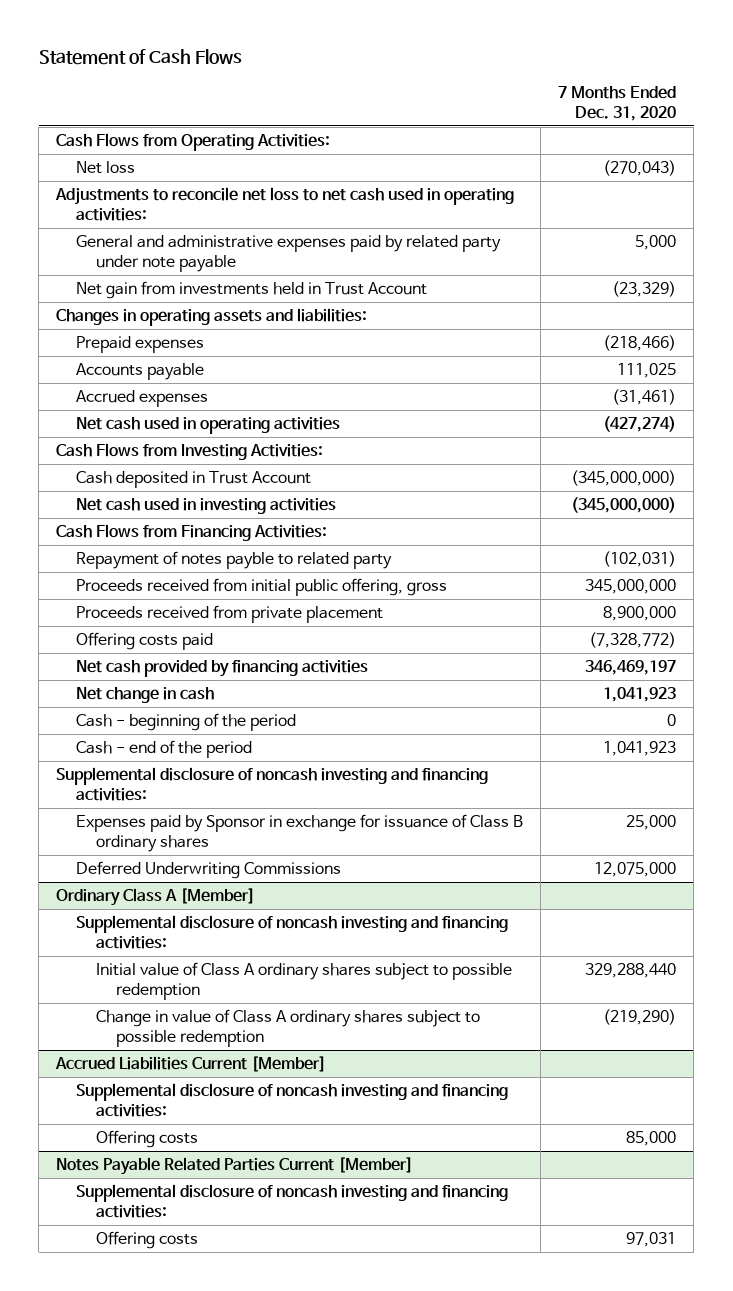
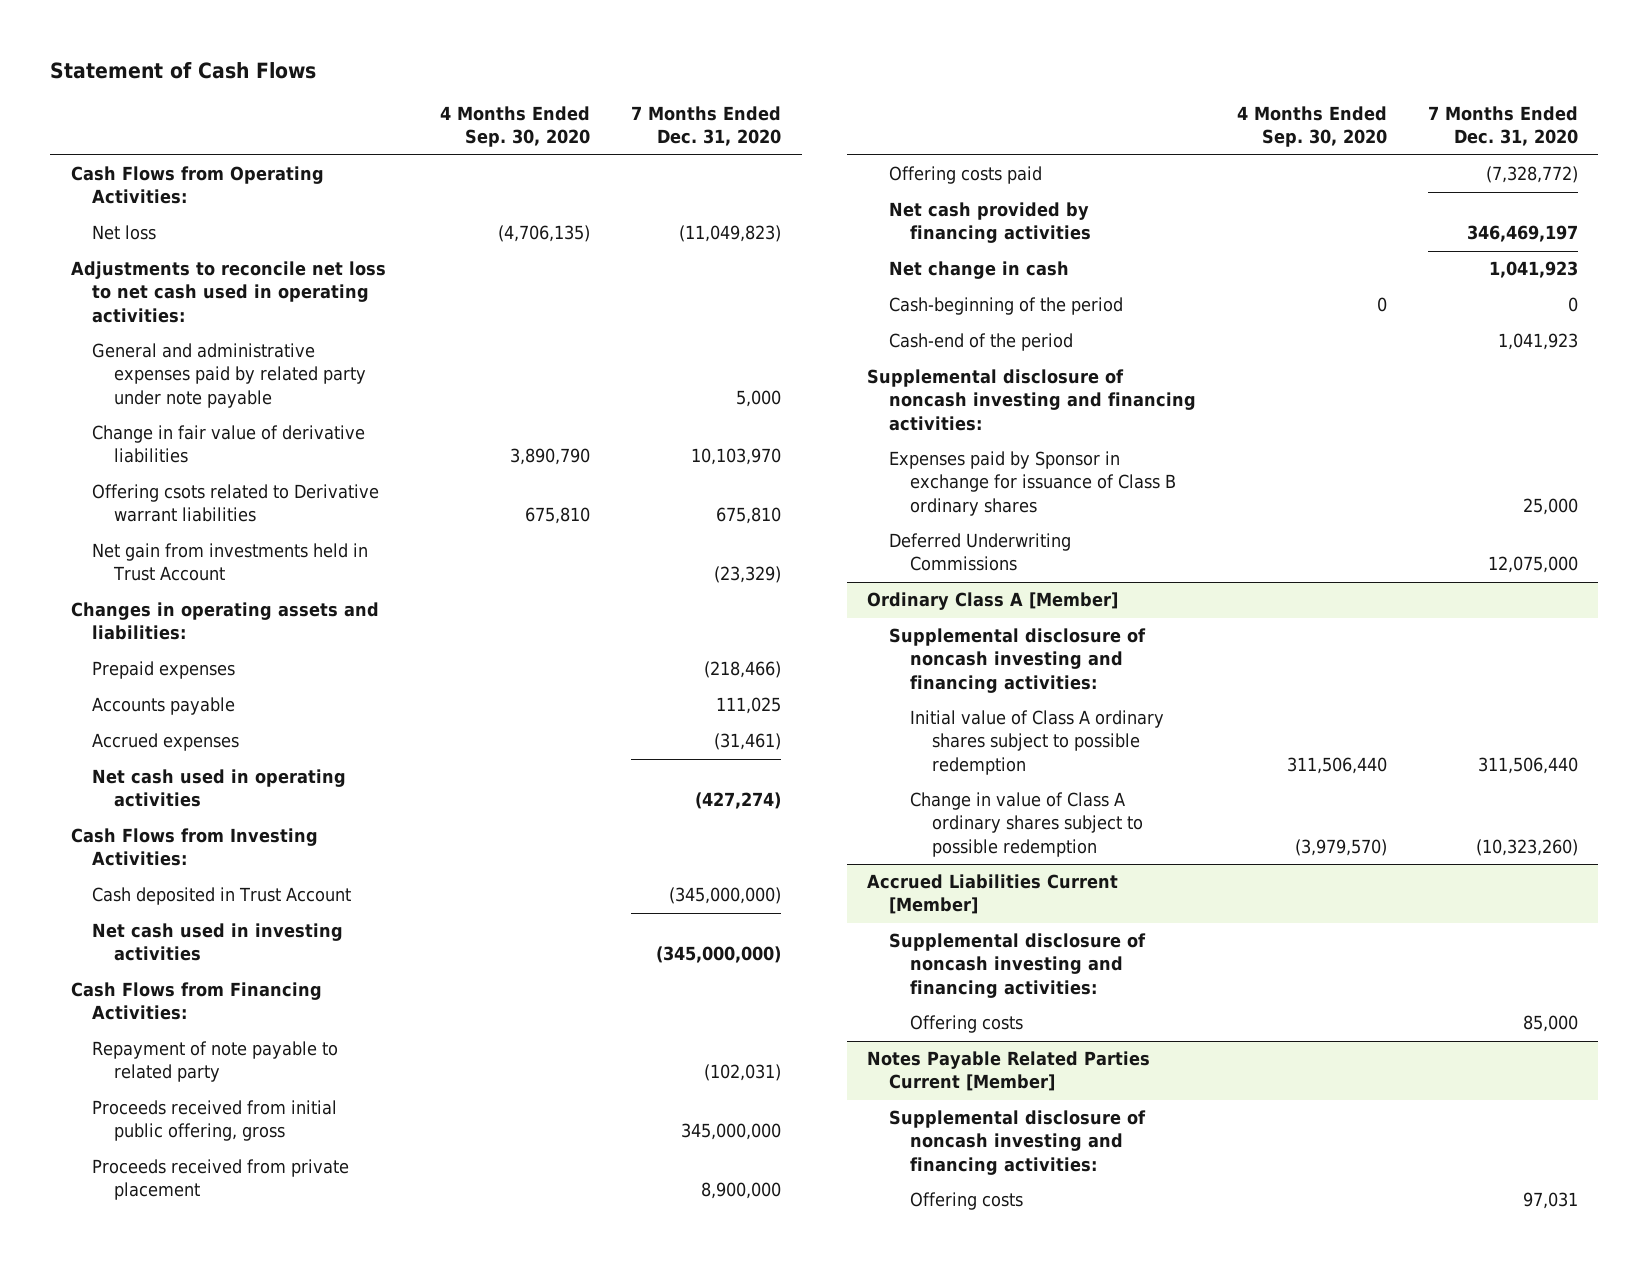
none -> [440,106,591,148] 4 Months Ended Sep. 30, 2020
[603,160,677,177] (270,043) -> [679,225,782,243] (11,049,823)
none -> [92,425,366,464] Change in fair value of derivative liabilities
none -> [92,484,380,523] Offering csots related to Derivative warrant liabilities
[76,551,393,570] Repayment of notes payble to related party -> [92,1041,339,1083] Repayment of note payable to related party
[76,713,297,732] Cash - beginning of the period -> [888,297,1123,316] Cash-beginning of the period
[76,740,253,759] Cash - end of the period -> [888,333,1073,352] Cash-end of the period
[585,963,677,979] 329,288,440 -> [1477,756,1578,774] 311,506,440
[603,1009,677,1026] (219,290) -> [1475,838,1578,856] (10,323,260)

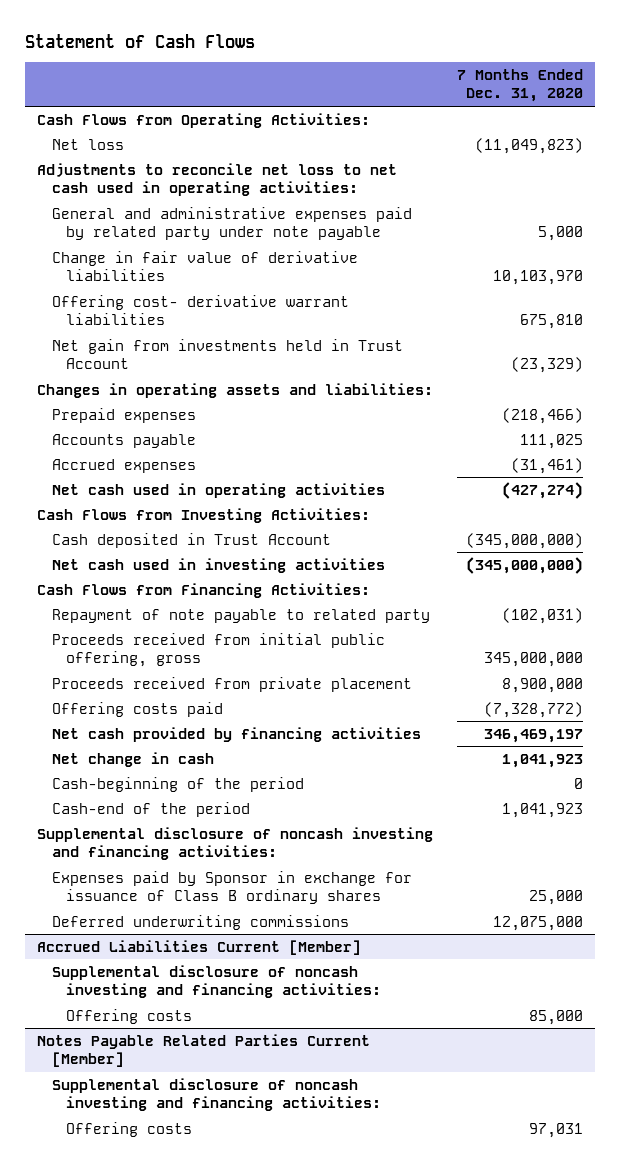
[440,106,591,148] 4 Months Ended Sep. 30, 2020 -> none
[92,484,380,523] Offering csots related to Derivative warrant liabilities -> [51,294,349,326] Offering cost- derivative warrant liabilities
[867,592,1119,611] Ordinary Class A [Member] -> none
[888,628,1146,693] Supplemental disclosure of noncash investing and financing activities: -> none
[910,710,1165,775] Initial value of Class A ordinary shares subject to possible redemption -> none
[910,792,1143,857] Change in value of Class A ordinary shares subject to possible redemption -> none
[888,533,1071,572] Deferred Underwriting Commissions -> [51,914,349,930] Deferred underwriting commissions

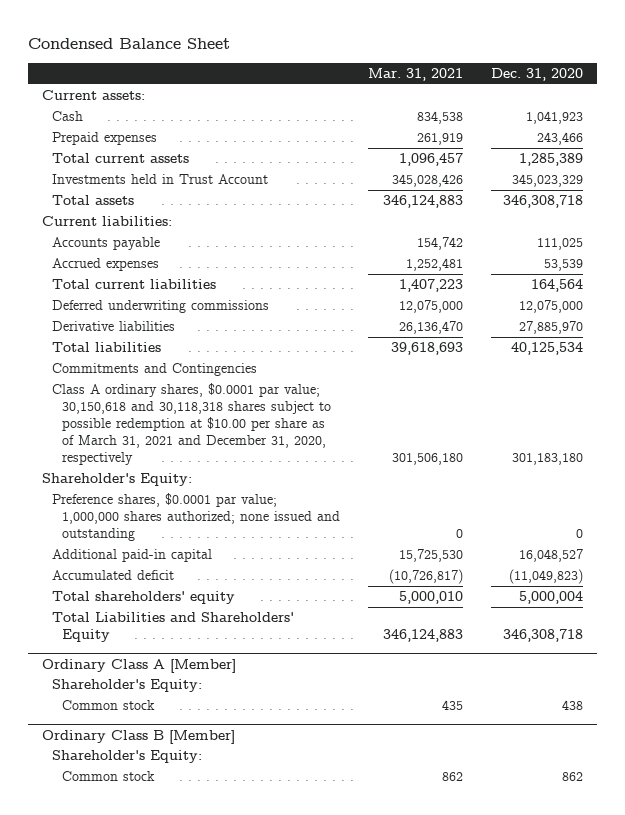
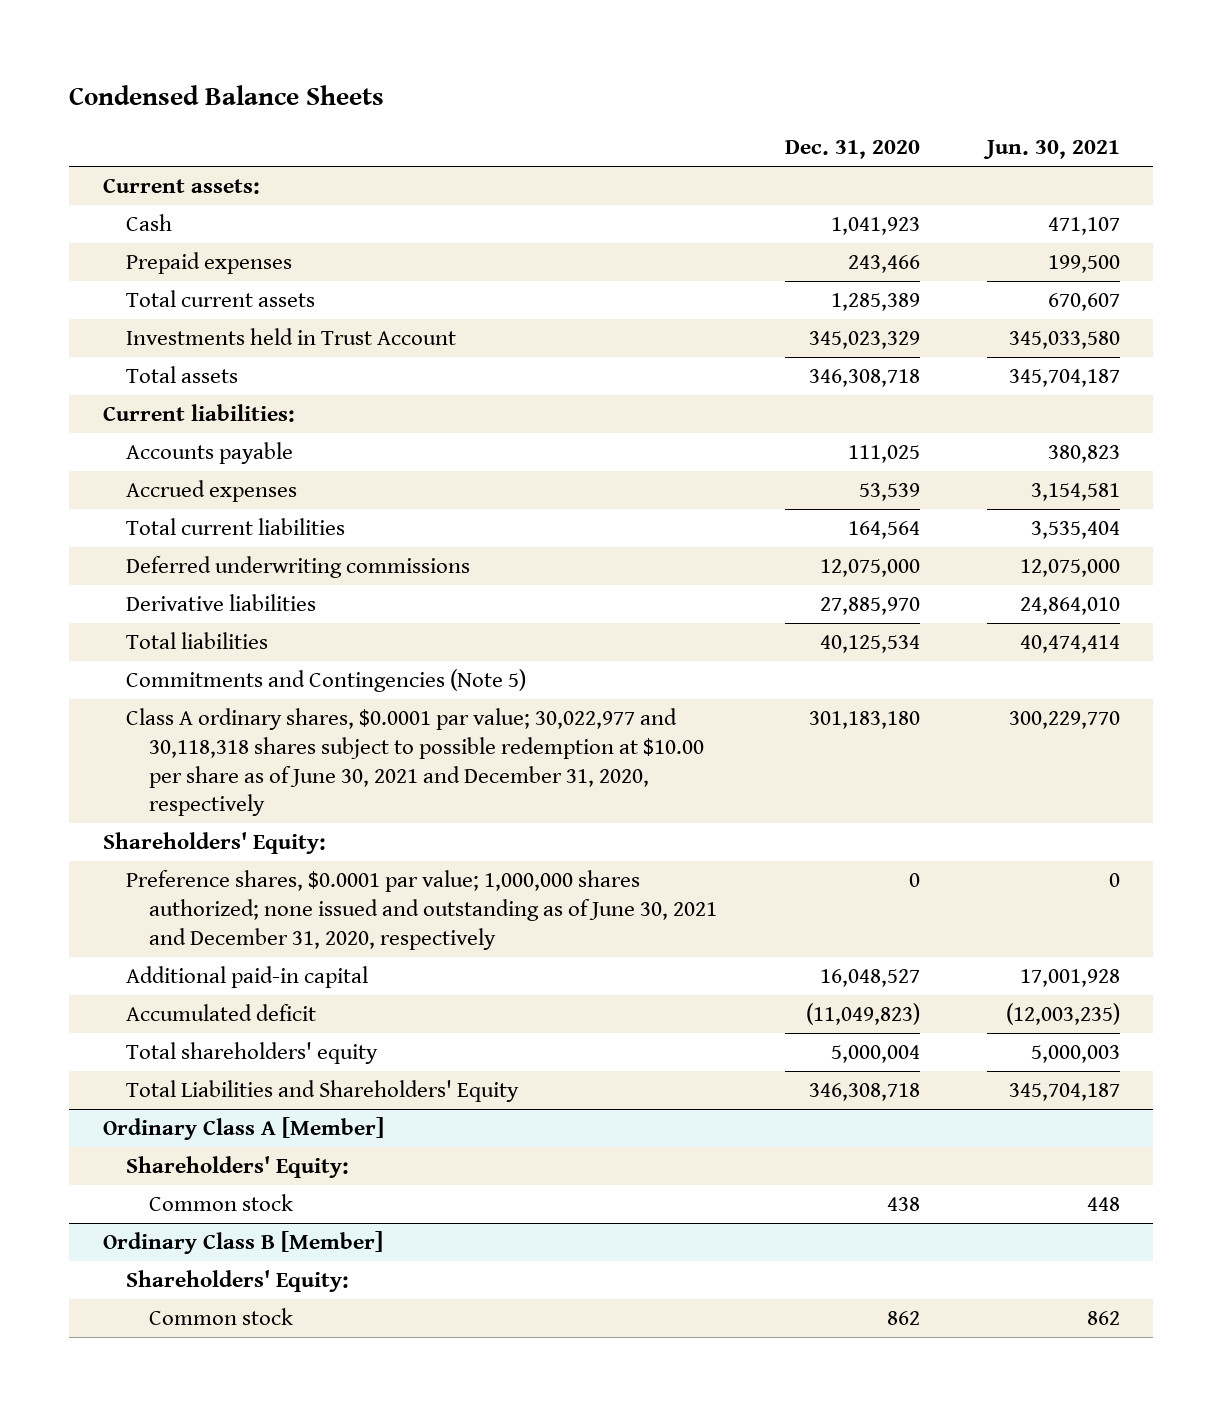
[27,38,230,50] Condensed Balance Sheet -> [69,85,385,106] Condensed Balance Sheets
[367,67,463,81] Mar. 31, 2021 -> none
none -> [982,140,1120,160] Jun. 30, 2021
[51,363,257,377] Commitments and Contingencies -> [126,669,527,693] Commitments and Contingencies (Note 5)
[51,383,331,466] Class A ordinary shares, $0.0001 par value; 30,150,618 and 30,118,318 shares subject to possible redemption at $10.00 per share as of March 31, 2021 and December 31, 2020, respectively -> [126,708,705,817] Class A ordinary shares, $0.0001 par value; 30,022,977 and 30,118,318 shares subject to possible redemption at $10.00 per share as of June 30, 2021 and December 31, 2020, respectively
[41,473,192,487] Shareholder's Equity: -> [102,832,326,855] Shareholders' Equity:
[51,493,340,542] Preference shares, $0.0001 par value; 1,000,000 shares authorized; none issued and outstanding -> [126,870,718,950] Preference shares, $0.0001 par value; 1,000,000 shares authorized; none issued and outstanding as of June 30, 2021 and December 31, 2020, respectively
[51,679,202,693] Shareholder's Equity: -> [126,1156,350,1179] Shareholders' Equity:
[51,750,202,764] Shareholder's Equity: -> [126,1270,350,1293] Shareholders' Equity:

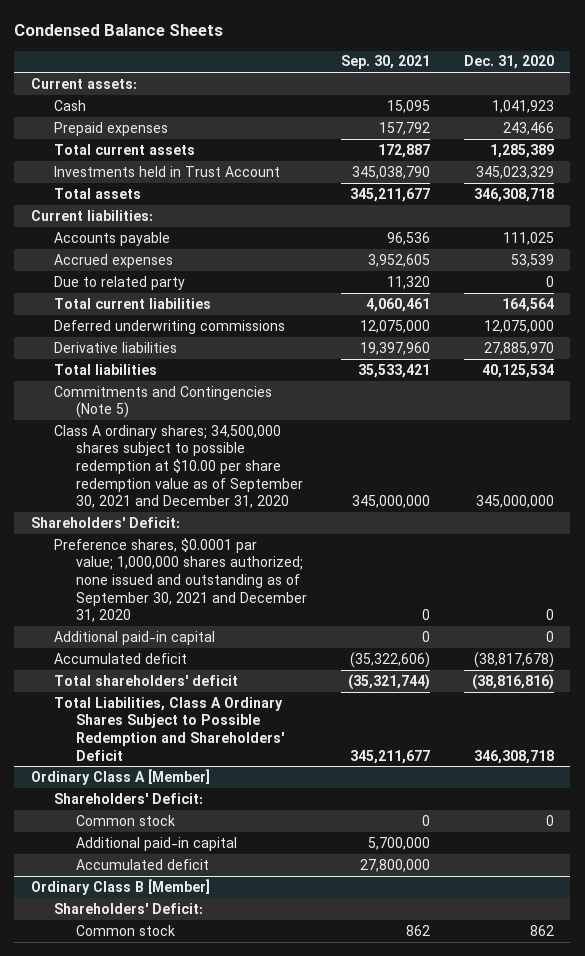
[982,140,1120,160] Jun. 30, 2021 -> none
none -> [340,55,430,70] Sep. 30, 2021
none -> [53,275,185,290] Due to related party
[126,708,705,817] Class A ordinary shares, $0.0001 par value; 30,022,977 and 30,118,318 shares subject to possible redemption at $10.00 per share as of June 30, 2021 and December 31, 2020, respectively -> [53,424,303,509] Class A ordinary shares; 34,500,000 shares subject to possible redemption at $10.00 per share redemption value as of September 30, 2021 and December 31, 2020
[808,711,920,730] 301,183,180 -> [475,495,554,509] 345,000,000
[102,832,326,855] Shareholders' Equity: -> [31,516,181,528] Shareholders' Deficit:
[126,870,718,950] Preference shares, $0.0001 par value; 1,000,000 shares authorized; none issued and outstanding as of June 30, 2021 and December 31, 2020, respectively -> [53,537,307,623] Preference shares, $0.0001 par value; 1,000,000 shares authorized; none issued and outstanding as of September 30, 2021 and December 31, 2020
[819,969,920,988] 16,048,527 -> [545,630,554,642] 0
[805,1003,920,1026] (11,049,823) -> [473,651,554,668] (38,817,678)
[126,1042,379,1065] Total shareholders' equity -> [53,674,238,686] Total shareholders' deficit
[830,1045,920,1064] 5,000,004 -> [471,673,554,690] (38,816,816)
[126,1080,520,1103] Total Liabilities and Shareholders' Equity -> [53,696,284,761] Total Liabilities, Class A Ordinary Shares Subject to Possible Redemption and Shareholders' Deficit
[126,1156,350,1179] Shareholders' Equity: -> [53,792,203,804] Shareholders' Deficit:
[886,1197,920,1212] 438 -> [545,814,554,826] 0
none -> [75,836,237,851] Additional paid-in capital
none -> [75,858,209,870] Accumulated deficit
[126,1270,350,1293] Shareholders' Equity: -> [53,902,203,914] Shareholders' Deficit:

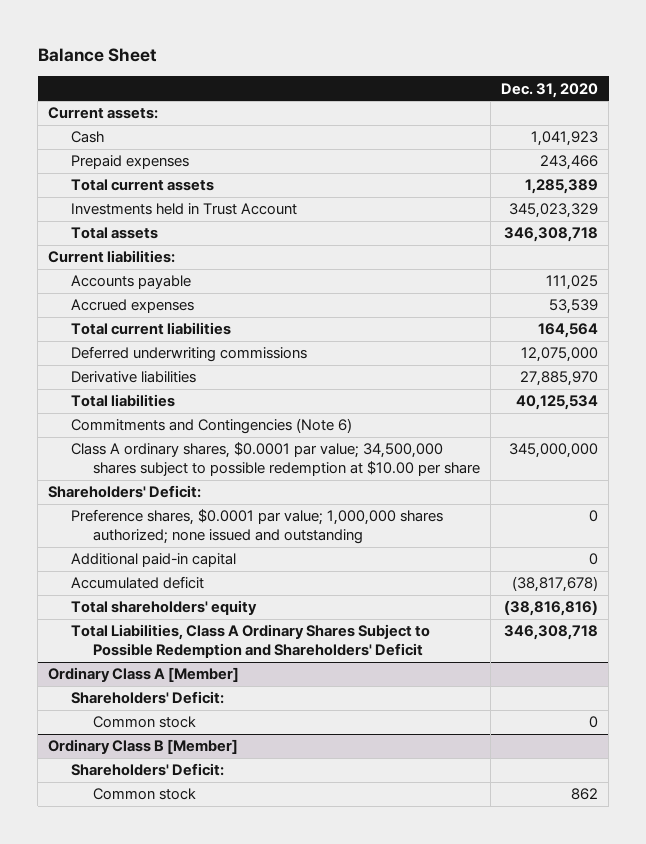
[14,24,224,37] Condensed Balance Sheets -> [37,48,157,63] Balance Sheet
[340,55,430,70] Sep. 30, 2021 -> none
[53,275,185,290] Due to related party -> none
[53,385,272,419] Commitments and Contingencies (Note 5) -> [70,418,352,435] Commitments and Contingencies (Note 6)
[53,424,303,509] Class A ordinary shares; 34,500,000 shares subject to possible redemption at $10.00 per share redemption value as of September 30, 2021 and December 31, 2020 -> [70,442,481,477] Class A ordinary shares, $0.0001 par value; 34,500,000 shares subject to possible redemption at $10.00 per share
[53,537,307,623] Preference shares, $0.0001 par value; 1,000,000 shares authorized; none issued and outstanding as of September 30, 2021 and December 31, 2020 -> [70,509,443,545] Preference shares, $0.0001 par value; 1,000,000 shares authorized; none issued and outstanding
[53,674,238,686] Total shareholders' deficit -> [70,600,257,616] Total shareholders' equity
[75,836,237,851] Additional paid-in capital -> none
[75,858,209,870] Accumulated deficit -> none

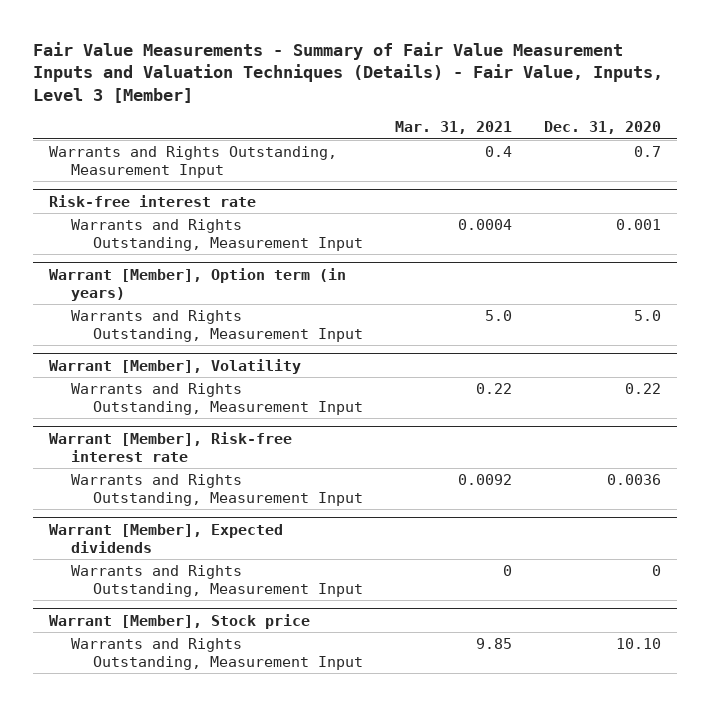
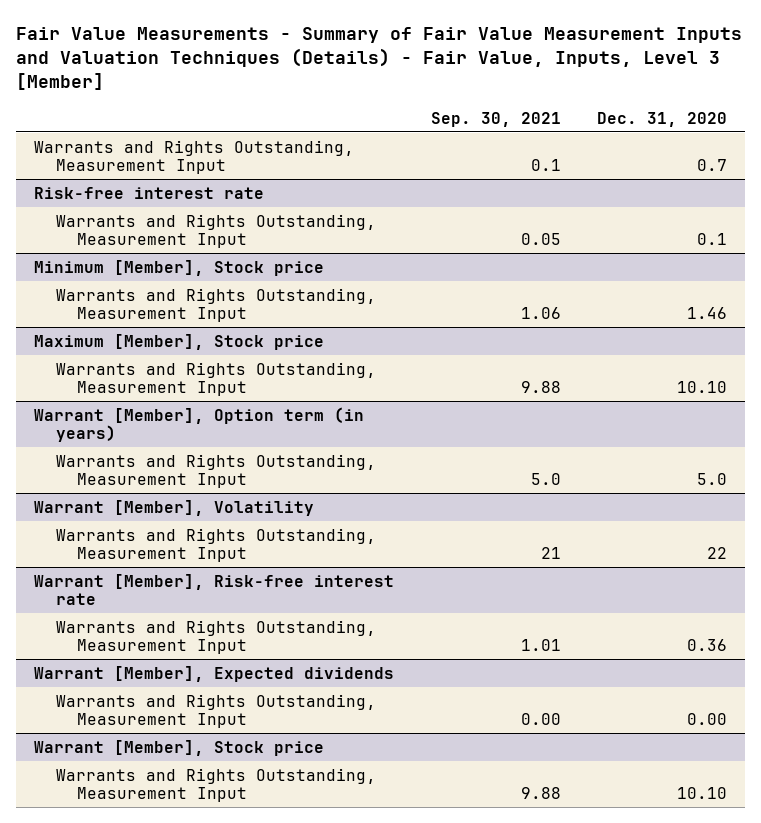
[395,121,513,135] Mar. 31, 2021 -> none
none -> [430,111,561,127] Sep. 30, 2021
[615,219,661,231] 0.001 -> [697,232,728,245] 0.1
none -> [34,259,325,276] Minimum [Member], Stock price
none -> [55,287,376,322] Warrants and Rights Outstanding, Measurement Input
none -> [34,333,325,350] Maximum [Member], Stock price
none -> [55,361,376,396] Warrants and Rights Outstanding, Measurement Input
[624,383,661,395] 0.22 -> [707,546,728,559] 22
[606,474,661,486] 0.0036 -> [687,638,728,651] 0.36
[651,565,661,577] 0 -> [687,712,728,725] 0.00

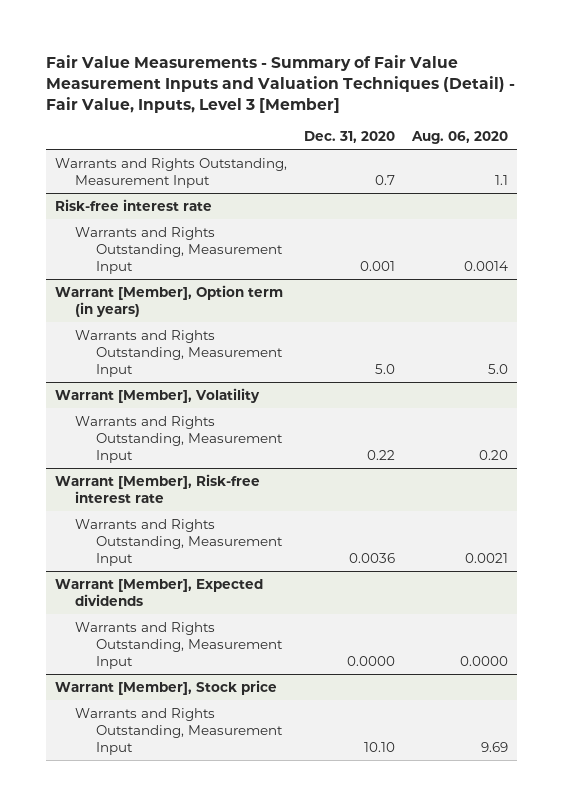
[15,27,742,91] Fair Value Measurements - Summary of Fair Value Measurement Inputs and Valuation Techniques (Details) - Fair Value, Inputs, Level 3 [Member] -> [46,54,516,114] Fair Value Measurements - Summary of Fair Value Measurement Inputs and Valuation Techniques (Detail) - Fair Value, Inputs, Level 3 [Member]
[430,111,561,127] Sep. 30, 2021 -> none
none -> [411,131,509,145] Aug. 06, 2020
[34,259,325,276] Minimum [Member], Stock price -> none
[55,287,376,322] Warrants and Rights Outstanding, Measurement Input -> none
[34,333,325,350] Maximum [Member], Stock price -> none
[55,361,376,396] Warrants and Rights Outstanding, Measurement Input -> none
[697,232,728,245] 0.1 -> [360,261,396,272] 0.001
[707,546,728,559] 22 -> [367,450,396,461] 0.22
[687,638,728,651] 0.36 -> [349,553,396,564] 0.0036
[687,712,728,725] 0.00 -> [347,656,396,667] 0.0000

